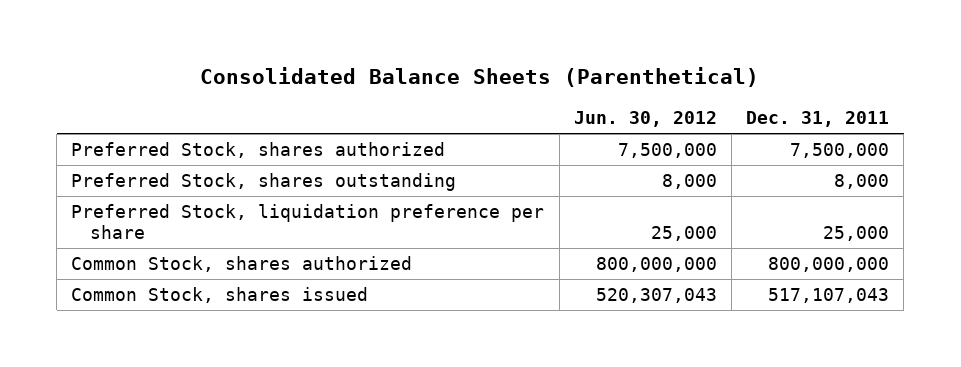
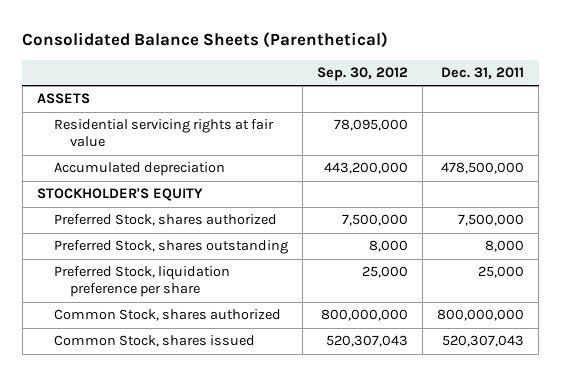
[573,110,717,127] Jun. 30, 2012 -> none
none -> [316,67,408,82] Sep. 30, 2012
none -> [37,93,91,105] ASSETS
none -> [53,119,274,148] Residential servicing rights at fair value
none -> [53,162,225,177] Accumulated depreciation
none -> [37,188,204,202] STOCKHOLDER'S EQUITY
[768,288,890,304] 517,107,043 -> [442,335,525,348] 520,307,043

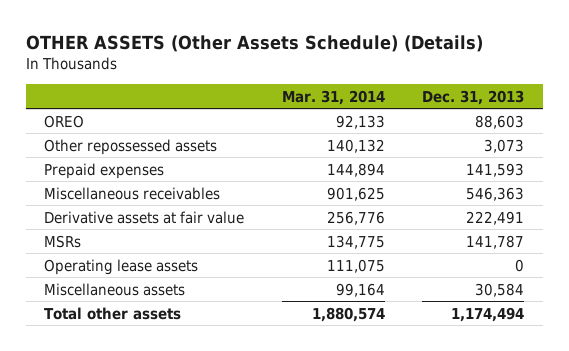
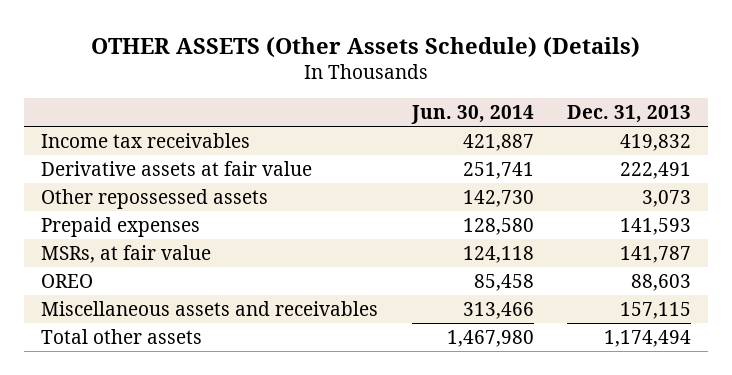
[281,89,385,105] Mar. 31, 2014 -> none
none -> [410,104,534,124] Jun. 30, 2014
none -> [41,132,251,148] Income tax receivables
[44,210,245,224] Derivative assets at fair value -> [41,160,313,176] Derivative assets at fair value
[44,186,221,200] Miscellaneous receivables -> none
[44,258,199,275] Operating lease assets -> none
[44,234,82,248] MSRs -> [41,244,212,263] MSRs, at fair value
[44,114,85,128] OREO -> [41,273,94,288] OREO
[44,282,186,296] Miscellaneous assets -> [41,300,379,316] Miscellaneous assets and receivables
[475,282,525,297] 30,584 -> [620,301,692,319] 157,115

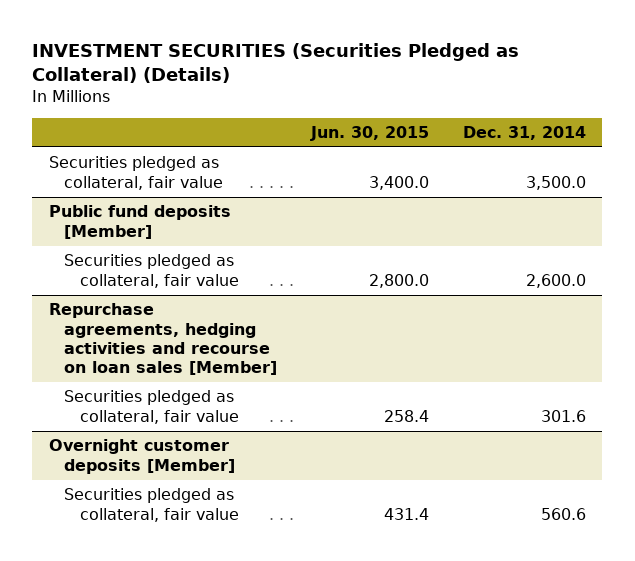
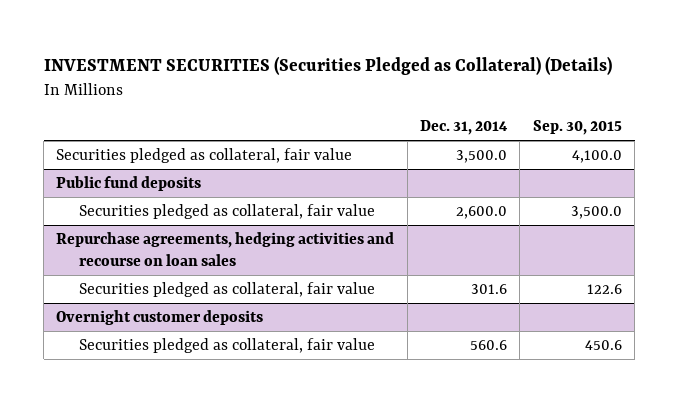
[310,125,430,141] Jun. 30, 2015 -> none
none -> [532,120,622,136] Sep. 30, 2015
[49,205,232,239] Public fund deposits [Member] -> [56,176,202,192] Public fund deposits
[49,303,278,376] Repurchase agreements, hedging activities and recourse on loan sales [Member] -> [56,232,395,267] Repurchase agreements, hedging activities and recourse on loan sales
[49,439,236,474] Overnight customer deposits [Member] -> [56,310,264,326] Overnight customer deposits

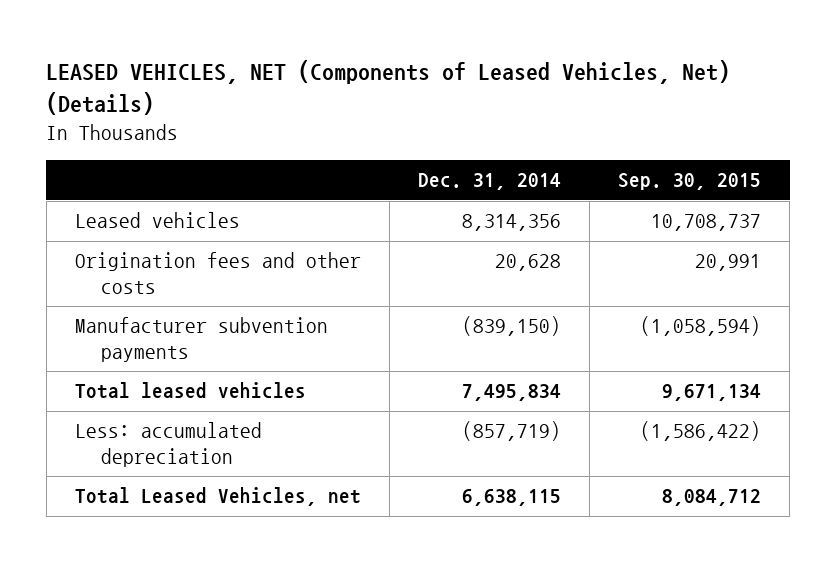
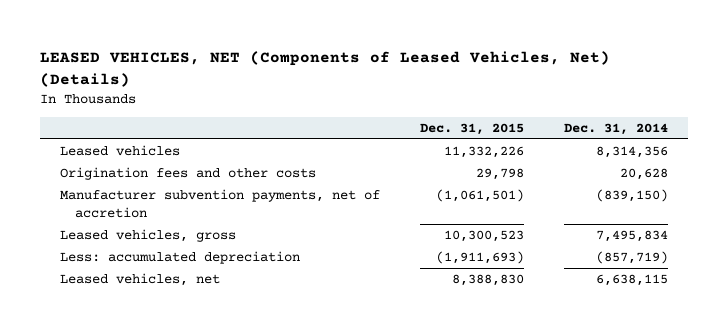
[618,173,762,191] Sep. 30, 2015 -> none
none -> [420,122,525,135] Dec. 31, 2015
[74,317,328,362] Manufacturer subvention payments -> [60,188,381,219] Manufacturer subvention payments, net of accretion
[74,382,306,400] Total leased vehicles -> [60,228,237,242] Leased vehicles, gross
[74,487,361,507] Total Leased Vehicles, net -> [60,272,221,286] Leased vehicles, net

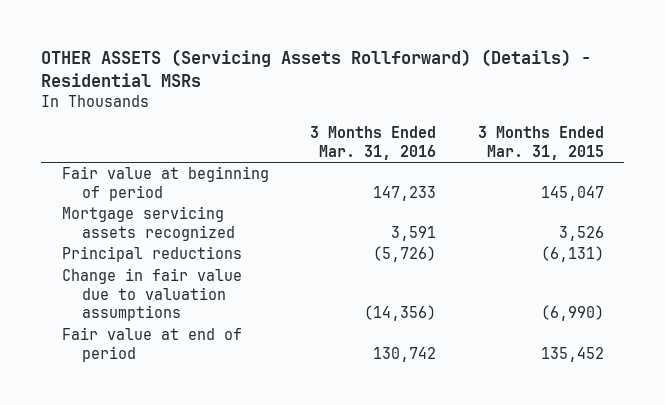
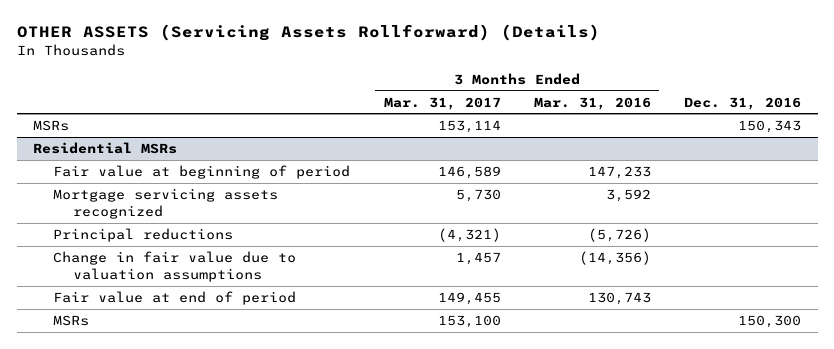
[40,48,591,88] OTHER ASSETS (Servicing Assets Rollforward) (Details) - Residential MSRs -> [16,24,600,42] OTHER ASSETS (Servicing Assets Rollforward) (Details)
[477,126,604,160] 3 Months Ended Mar. 31, 2015 -> none
none -> [383,96,501,110] Mar. 31, 2017
none -> [684,96,802,110] Dec. 31, 2016
none -> [33,119,70,131] MSRs
none -> [33,141,178,154] Residential MSRs
[391,225,437,241] 3,591 -> [605,188,651,202] 3,592
[373,346,437,362] 130,742 -> [587,291,651,305] 130,743
none -> [53,314,90,326] MSRs

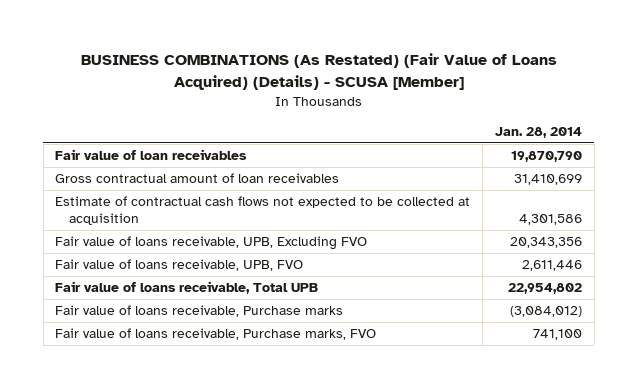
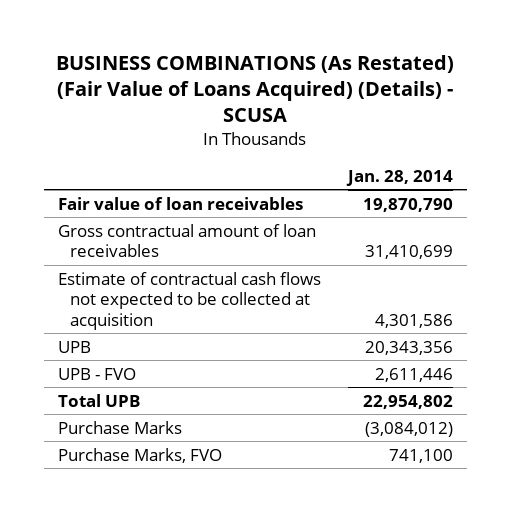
[80,52,557,90] BUSINESS COMBINATIONS (As Restated) (Fair Value of Loans Acquired) (Details) - SCUSA [Member] -> [56,54,455,123] BUSINESS COMBINATIONS (As Restated) (Fair Value of Loans Acquired) (Details) - SCUSA
[55,236,368,251] Fair value of loans receivable, UPB, Excluding FVO -> [57,340,91,353] UPB
[55,259,304,272] Fair value of loans receivable, UPB, FVO -> [57,367,136,380] UPB - FVO
[55,281,319,295] Fair value of loans receivable, Total UPB -> [57,393,140,407] Total UPB
[55,305,344,318] Fair value of loans receivable, Purchase marks -> [57,420,182,434] Purchase Marks
[55,328,377,341] Fair value of loans receivable, Purchase marks, FVO -> [57,447,222,463] Purchase Marks, FVO

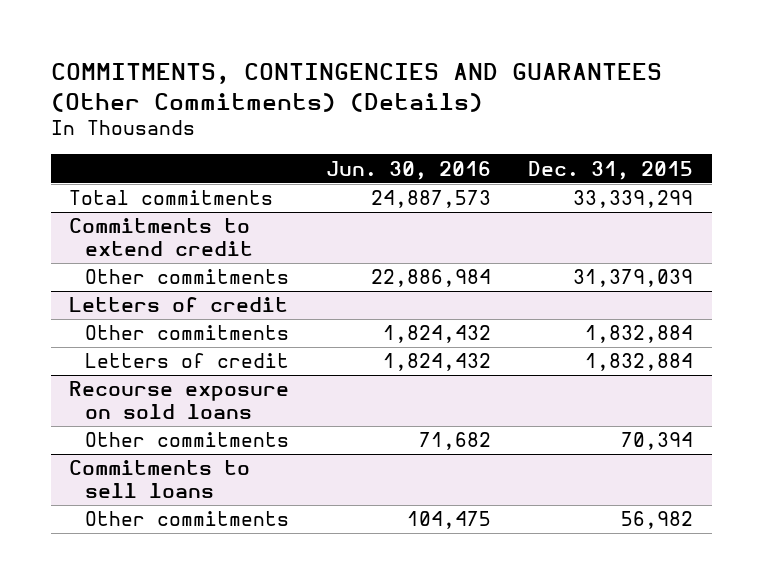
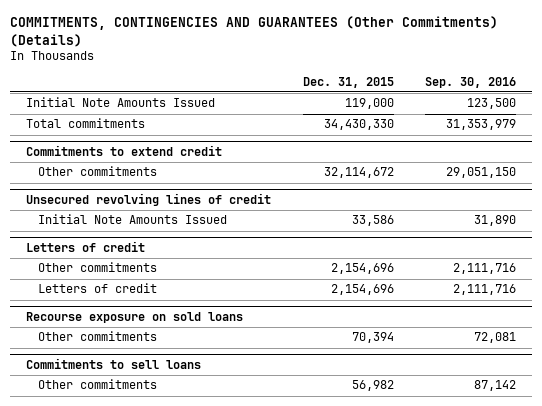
[326,160,492,180] Jun. 30, 2016 -> none
none -> [425,76,517,88] Sep. 30, 2016
none -> [25,97,215,108] Initial Note Amounts Issued
[573,190,694,209] 33,339,299 -> [323,119,394,131] 34,430,330
[573,269,694,288] 31,379,039 -> [323,167,394,179] 32,114,672
none -> [25,192,271,206] Unsecured revolving lines of credit
none -> [38,214,228,225] Initial Note Amounts Issued
[585,325,694,344] 1,832,884 -> [330,263,394,275] 2,154,696
[585,353,694,372] 1,832,884 -> [330,284,394,296] 2,154,696

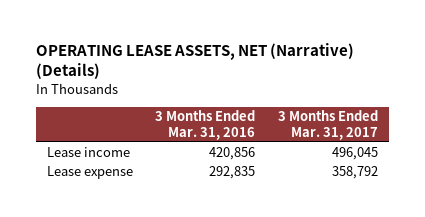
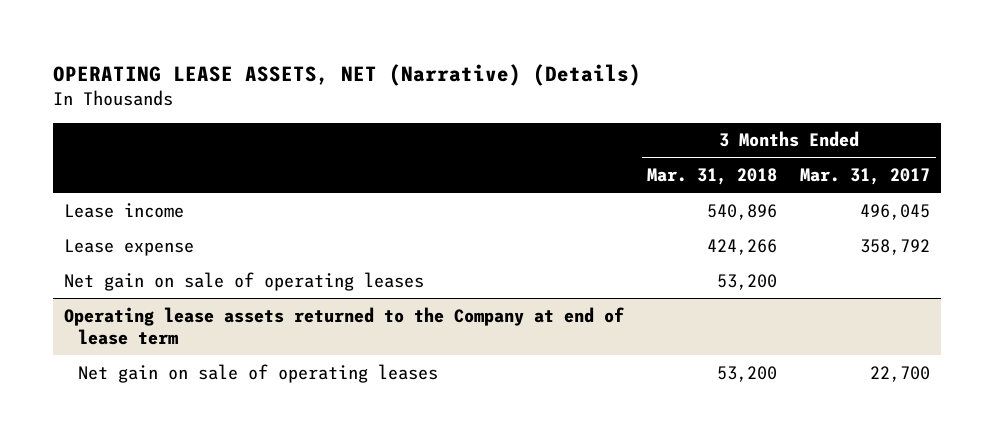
[155,110,256,140] 3 Months Ended Mar. 31, 2016 -> none
none -> [647,168,778,186] Mar. 31, 2018
none -> [64,271,425,291] Net gain on sale of operating leases
none -> [64,306,625,346] Operating lease assets returned to the Company at end of lease term
none -> [78,363,439,383] Net gain on sale of operating leases

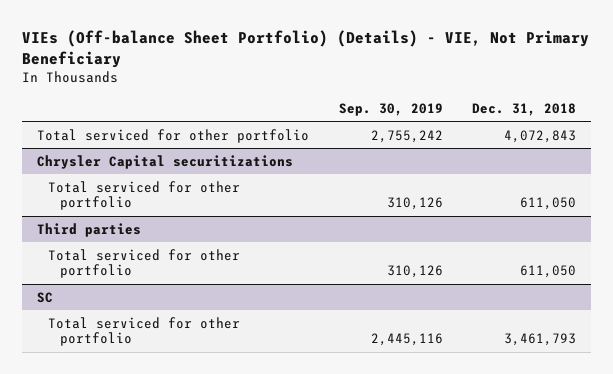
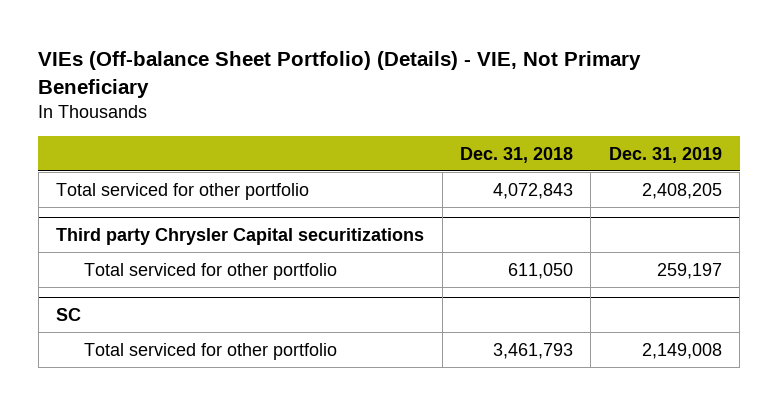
[338,103,443,117] Sep. 30, 2019 -> none
none -> [608,146,722,163] Dec. 31, 2019
[48,180,241,211] Total serviced for other portfolio -> none
[37,222,142,237] Third parties -> none
[37,154,294,169] Chrysler Capital securitizations -> [56,227,425,245] Third party Chrysler Capital securitizations

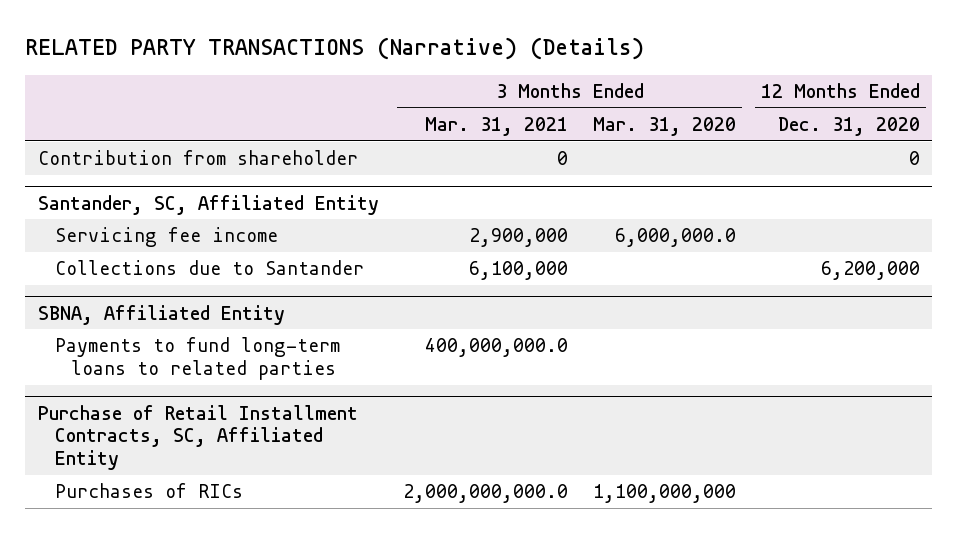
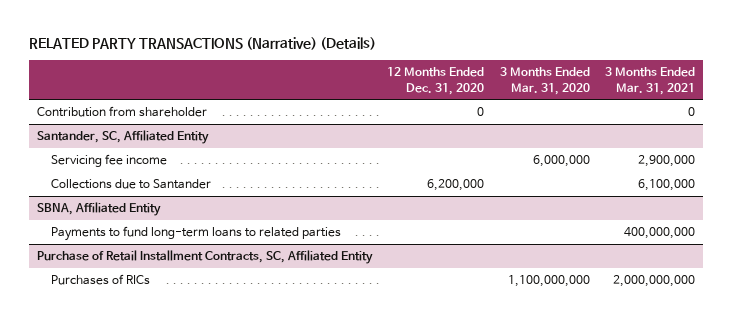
[615,228,737,248] 6,000,000.0 -> [532,155,590,168] 6,000,000
[425,338,569,358] 400,000,000.0 -> [624,227,696,240] 400,000,000
[403,484,569,504] 2,000,000,000.0 -> [613,275,696,288] 2,000,000,000

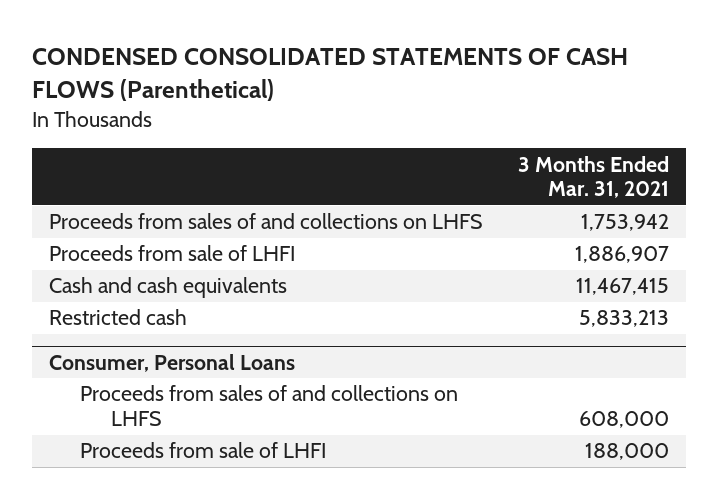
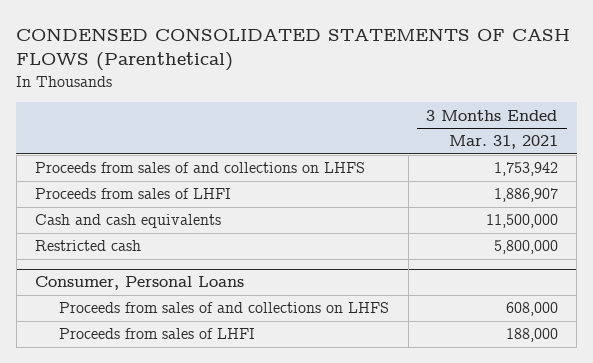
[49,245,296,262] Proceeds from sale of LHFI -> [35,188,232,200] Proceeds from sales of LHFI
[575,278,669,296] 11,467,415 -> [485,214,558,229] 11,500,000
[578,310,669,328] 5,833,213 -> [493,240,558,255] 5,800,000
[80,442,327,459] Proceeds from sale of LHFI -> [59,328,256,340] Proceeds from sales of LHFI

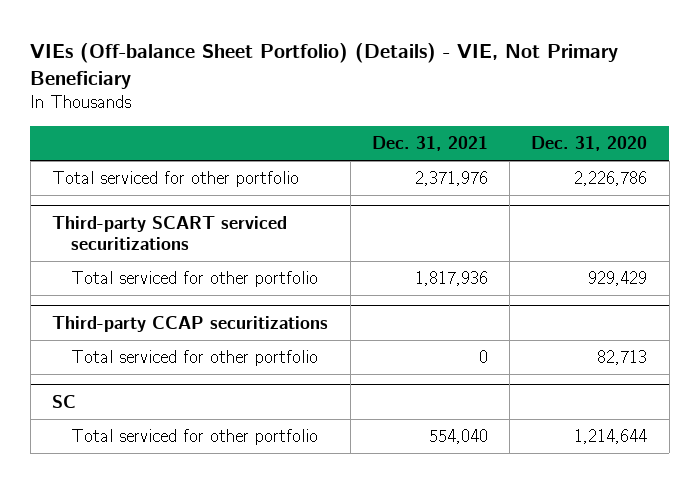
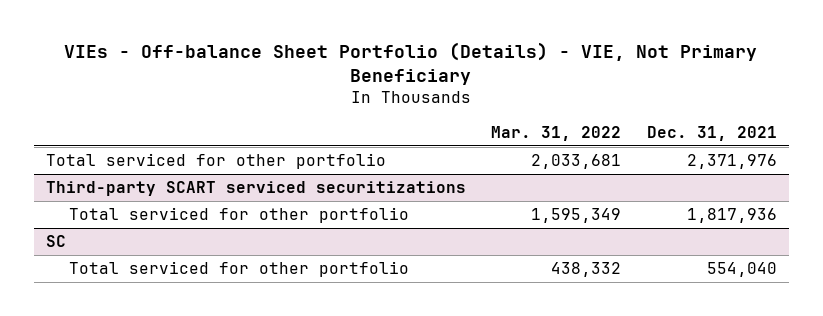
[30,42,619,89] VIEs (Off-balance Sheet Portfolio) (Details) - VIE, Not Primary Beneficiary -> [64,41,758,85] VIEs - Off-balance Sheet Portfolio (Details) - VIE, Not Primary Beneficiary
[531,136,648,152] Dec. 31, 2020 -> none
none -> [491,125,622,141] Mar. 31, 2022
[52,315,329,332] Third-party CCAP securitizations -> none
[70,350,318,367] Total serviced for other portfolio -> none

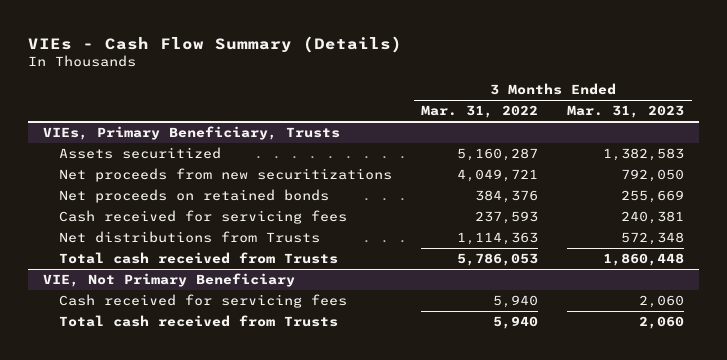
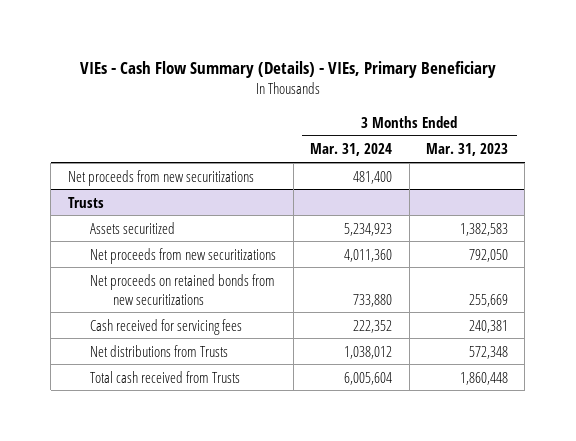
[28,35,403,53] VIEs - Cash Flow Summary (Details) -> [79,60,496,78] VIEs - Cash Flow Summary (Details) - VIEs, Primary Beneficiary
[421,105,539,119] Mar. 31, 2022 -> none
none -> [310,143,393,157] Mar. 31, 2024
[42,126,340,141] VIEs, Primary Beneficiary, Trusts -> none
none -> [67,169,254,186] Net proceeds from new securitizations
none -> [67,196,104,208] Trusts
[59,189,330,204] Net proceeds on retained bonds -> [90,273,276,305] Net proceeds on retained bonds from new securitizations
[42,273,295,288] VIE, Not Primary Beneficiary -> none
[59,294,348,309] Cash received for servicing fees -> none
[59,315,339,328] Total cash received from Trusts -> none

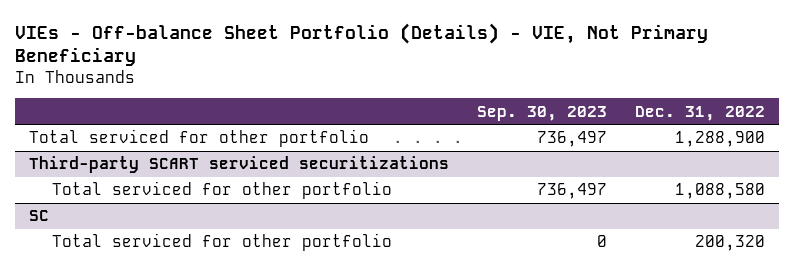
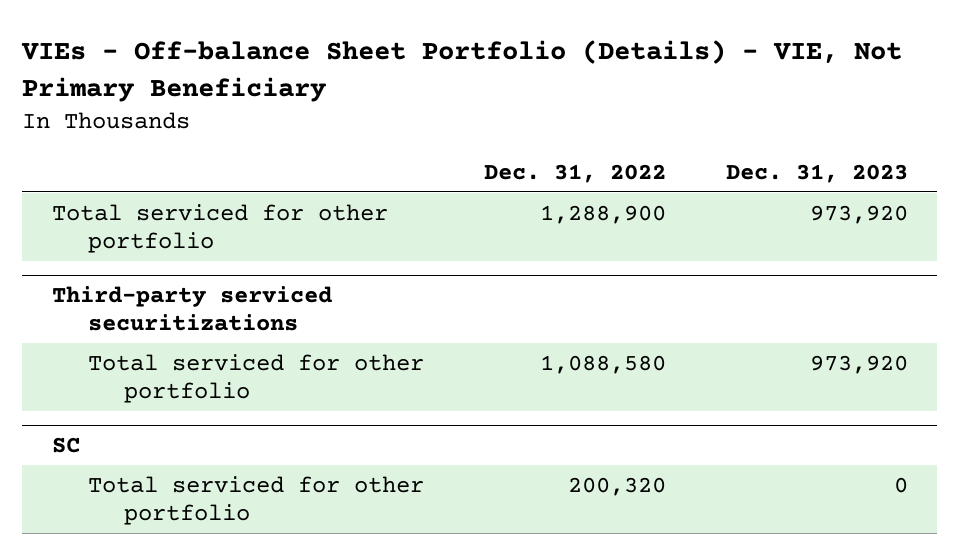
[477,105,608,121] Sep. 30, 2023 -> none
none -> [725,163,908,183] Dec. 31, 2023
[28,156,449,174] Third-party SCART serviced securitizations -> [51,285,332,332] Third-party serviced securitizations

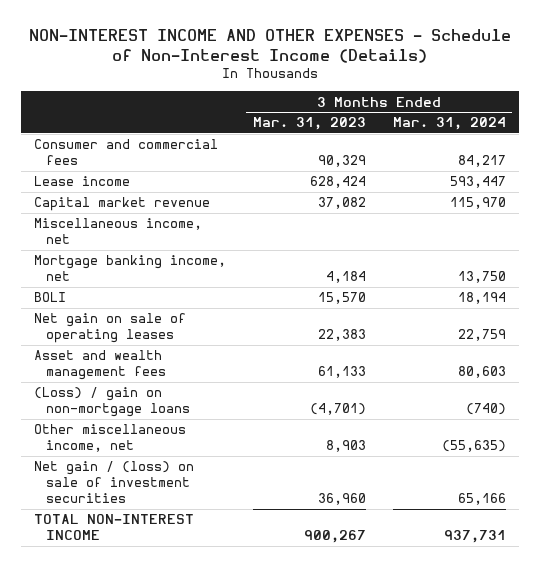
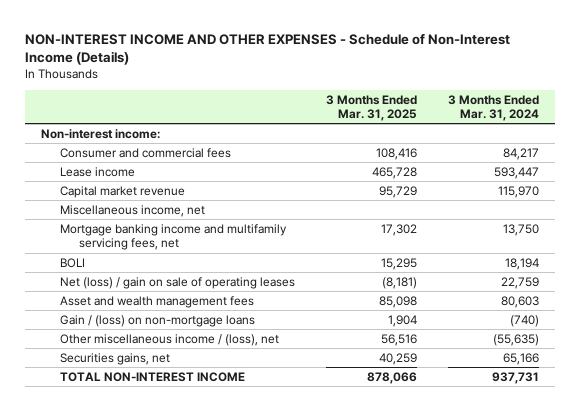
[252,117,366,131] Mar. 31, 2023 -> none
none -> [325,94,417,121] 3 Months Ended Mar. 31, 2025
none -> [41,128,161,139] Non-interest income:
[34,255,227,282] Mortgage banking income, net -> [59,223,287,251] Mortgage banking income and multifamily servicing fees, net
[34,313,187,344] Net gain on sale of operating leases -> [59,276,295,289] Net (loss) / gain on sale of operating leases
[34,387,190,418] (Loss) / gain on non-mortgage loans -> [59,314,255,327] Gain / (loss) on non-mortgage loans
[34,424,187,453] Other miscellaneous income, net -> [59,333,279,346] Other miscellaneous income / (loss), net
[34,461,195,504] Net gain / (loss) on sale of investment securities -> [59,352,170,365] Securities gains, net

